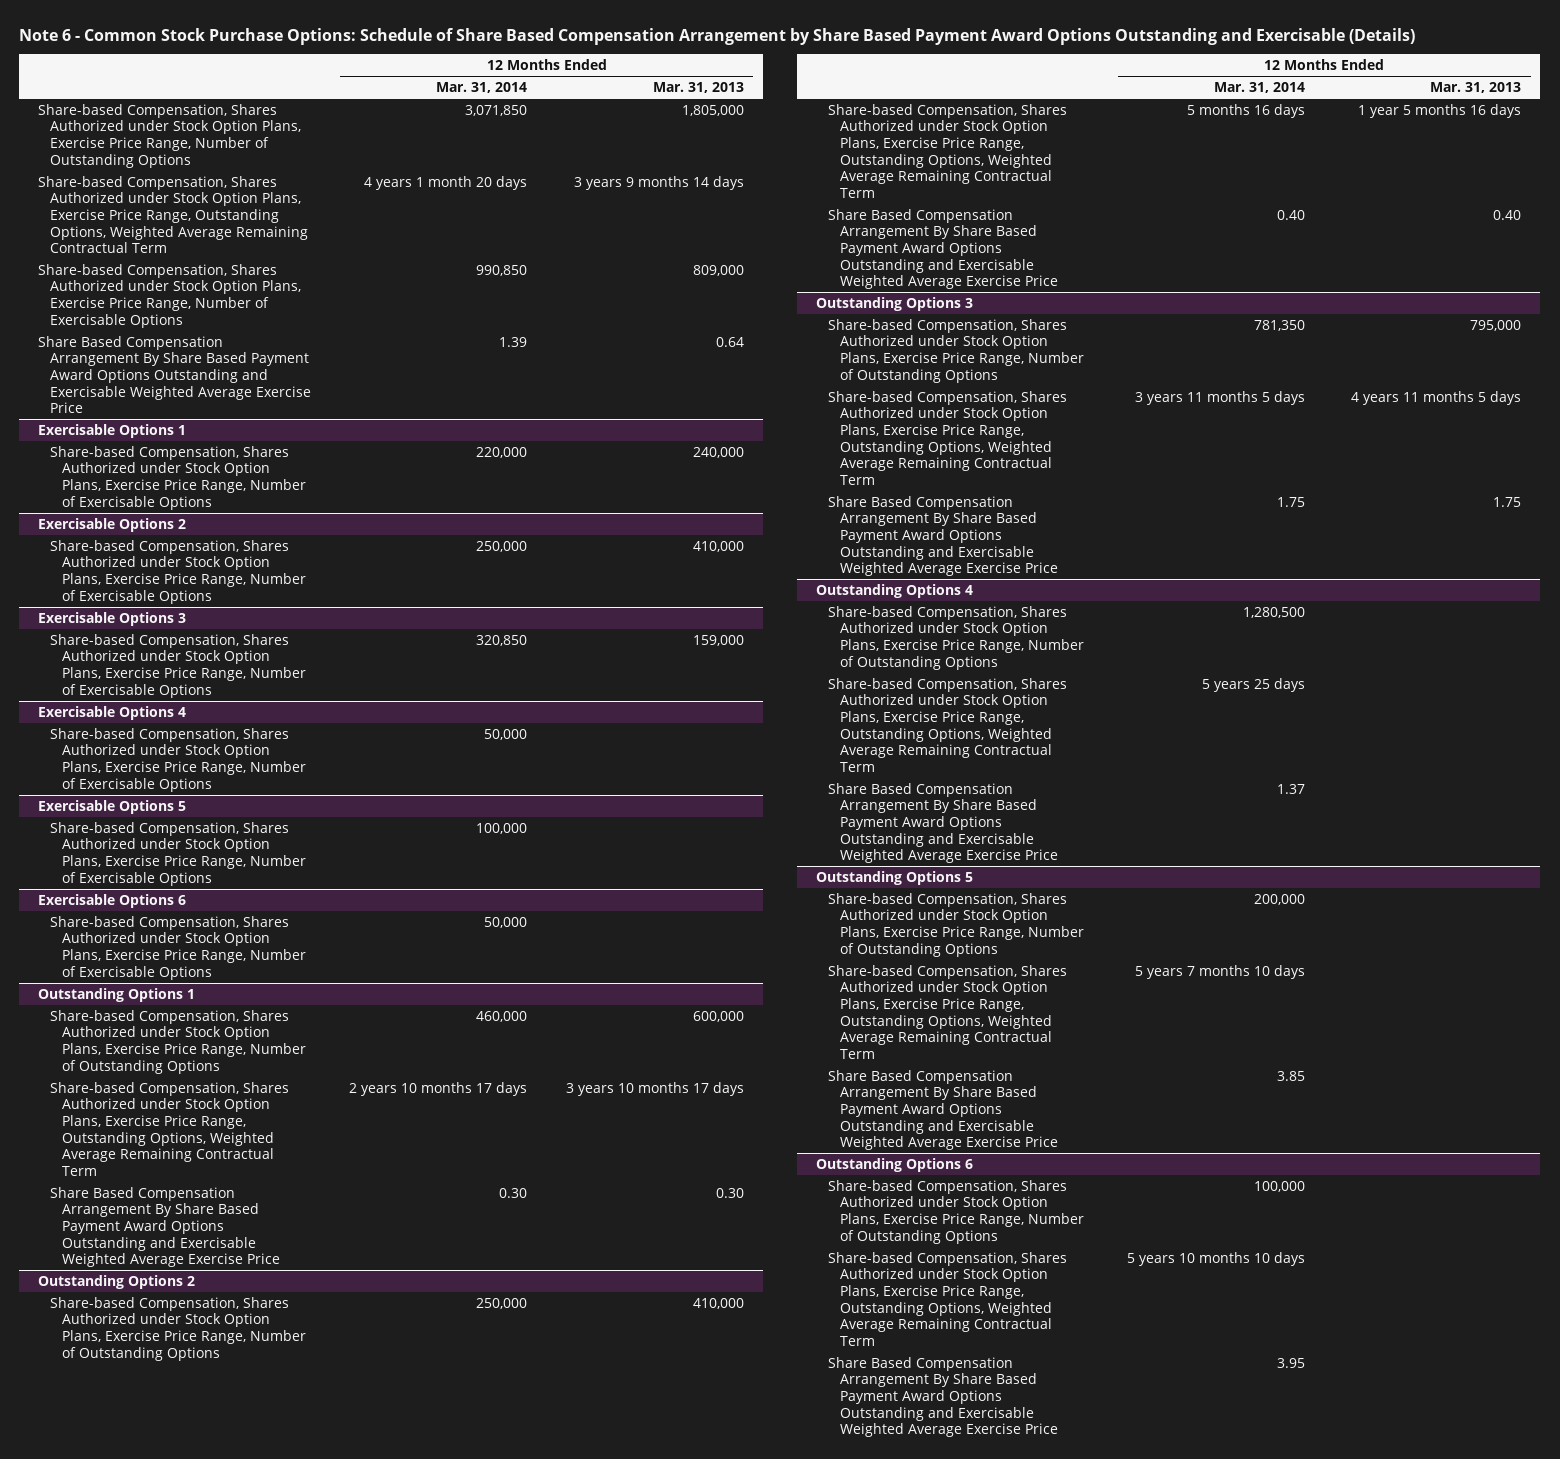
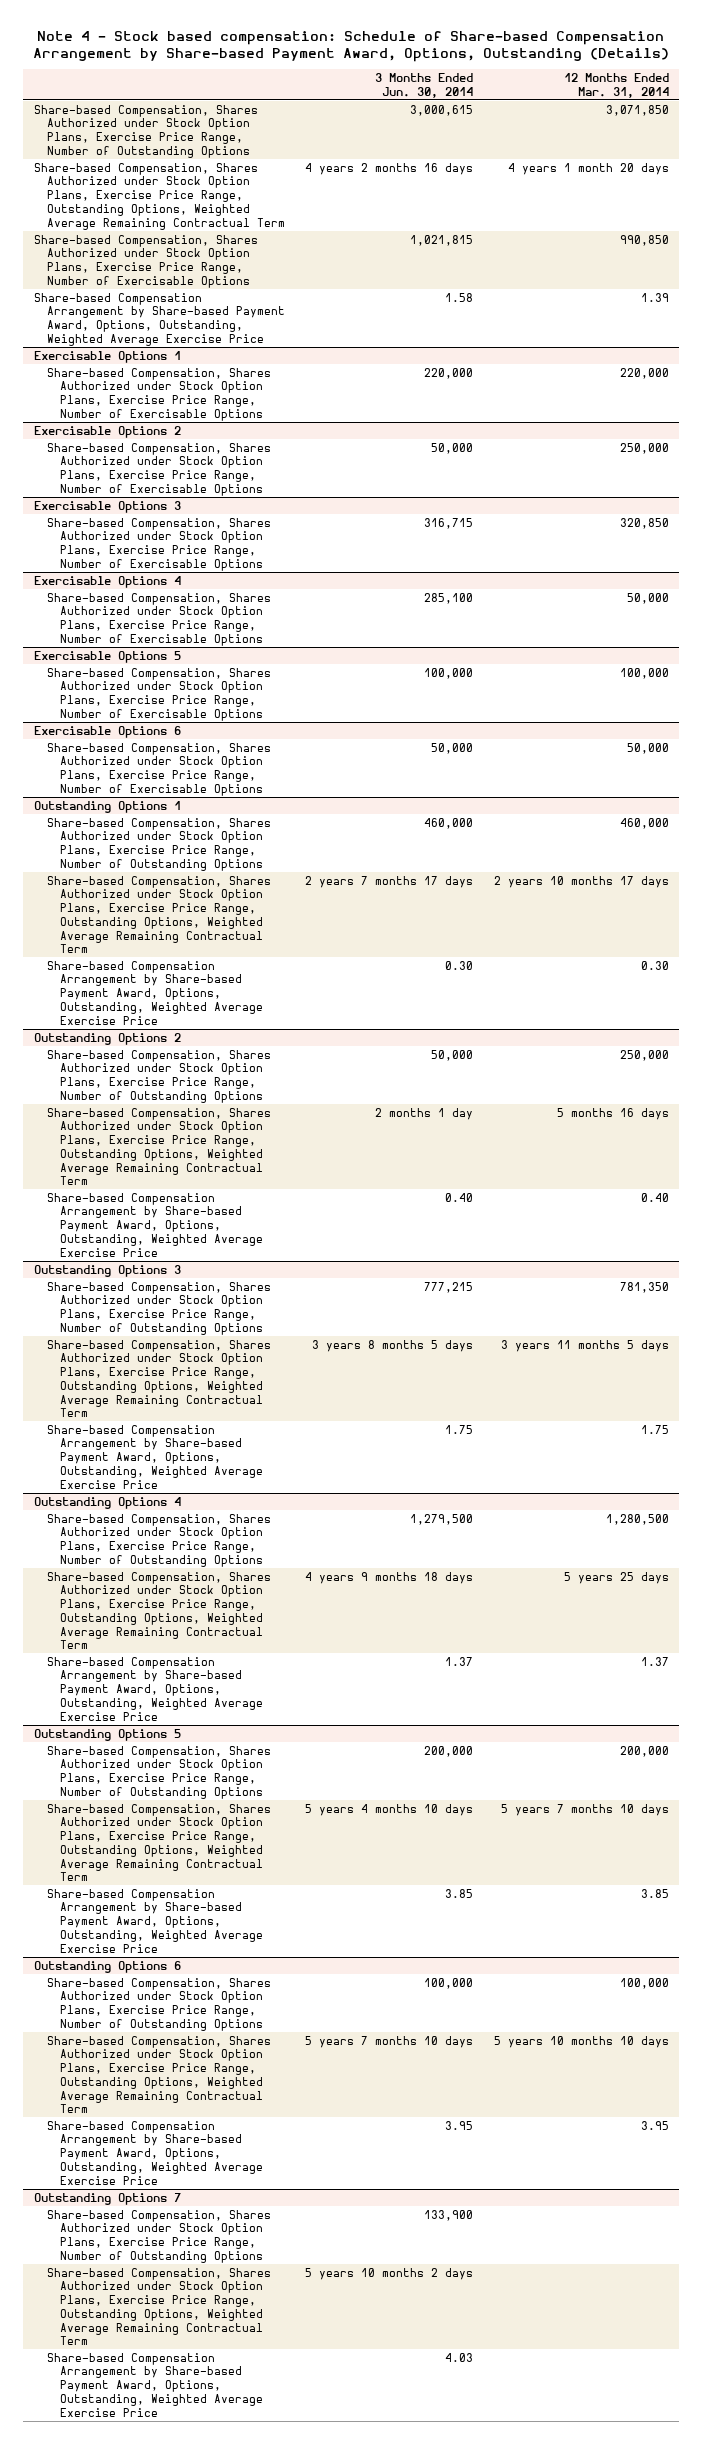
[19,27,1416,45] Note 6 - Common Stock Purchase Options: Schedule of Share Based Compensation Arrangement by Share Based Payment Award Options Outstanding and Exercisable (Details) -> [33,30,670,63] Note 4 - Stock based compensation: Schedule of Share-based Compensation Arrangement by Share-based Payment Award, Options, Outstanding (Details)
[652,82,744,94] Mar. 31, 2013 -> none
none -> [375,72,474,98] 3 Months Ended Jun. 30, 2014
[38,335,312,414] Share Based Compensation Arrangement By Share Based Payment Award Options Outstanding and Exercisable Weighted Average Exercise Price -> [33,292,285,346] Share-based Compensation Arrangement by Share-based Payment Award, Options, Outstanding, Weighted Average Exercise Price
[50,1186,281,1268] Share Based Compensation Arrangement By Share Based Payment Award Options Outstanding and Exercisable Weighted Average Exercise Price -> [46,960,263,1025] Share-based Compensation Arrangement by Share-based Payment Award, Options, Outstanding, Weighted Average Exercise Price
[828,208,1058,290] Share Based Compensation Arrangement By Share Based Payment Award Options Outstanding and Exercisable Weighted Average Exercise Price -> [46,1192,263,1257] Share-based Compensation Arrangement by Share-based Payment Award, Options, Outstanding, Weighted Average Exercise Price
[828,495,1058,577] Share Based Compensation Arrangement By Share Based Payment Award Options Outstanding and Exercisable Weighted Average Exercise Price -> [46,1424,263,1489] Share-based Compensation Arrangement by Share-based Payment Award, Options, Outstanding, Weighted Average Exercise Price
[828,782,1058,864] Share Based Compensation Arrangement By Share Based Payment Award Options Outstanding and Exercisable Weighted Average Exercise Price -> [46,1656,263,1721] Share-based Compensation Arrangement by Share-based Payment Award, Options, Outstanding, Weighted Average Exercise Price
[828,1069,1058,1151] Share Based Compensation Arrangement By Share Based Payment Award Options Outstanding and Exercisable Weighted Average Exercise Price -> [46,1888,263,1953] Share-based Compensation Arrangement by Share-based Payment Award, Options, Outstanding, Weighted Average Exercise Price
[828,1356,1058,1438] Share Based Compensation Arrangement By Share Based Payment Award Options Outstanding and Exercisable Weighted Average Exercise Price -> [46,2120,263,2185] Share-based Compensation Arrangement by Share-based Payment Award, Options, Outstanding, Weighted Average Exercise Price
none -> [33,2192,181,2205] Outstanding Options 7
none -> [46,2209,271,2263] Share-based Compensation, Shares Authorized under Stock Option Plans, Exercise Price Range, Number of Outstanding Options
none -> [46,2267,271,2346] Share-based Compensation, Shares Authorized under Stock Option Plans, Exercise Price Range, Outstanding Options, Weighted Average Remaining Contractual Term
none -> [46,2352,263,2417] Share-based Compensation Arrangement by Share-based Payment Award, Options, Outstanding, Weighted Average Exercise Price

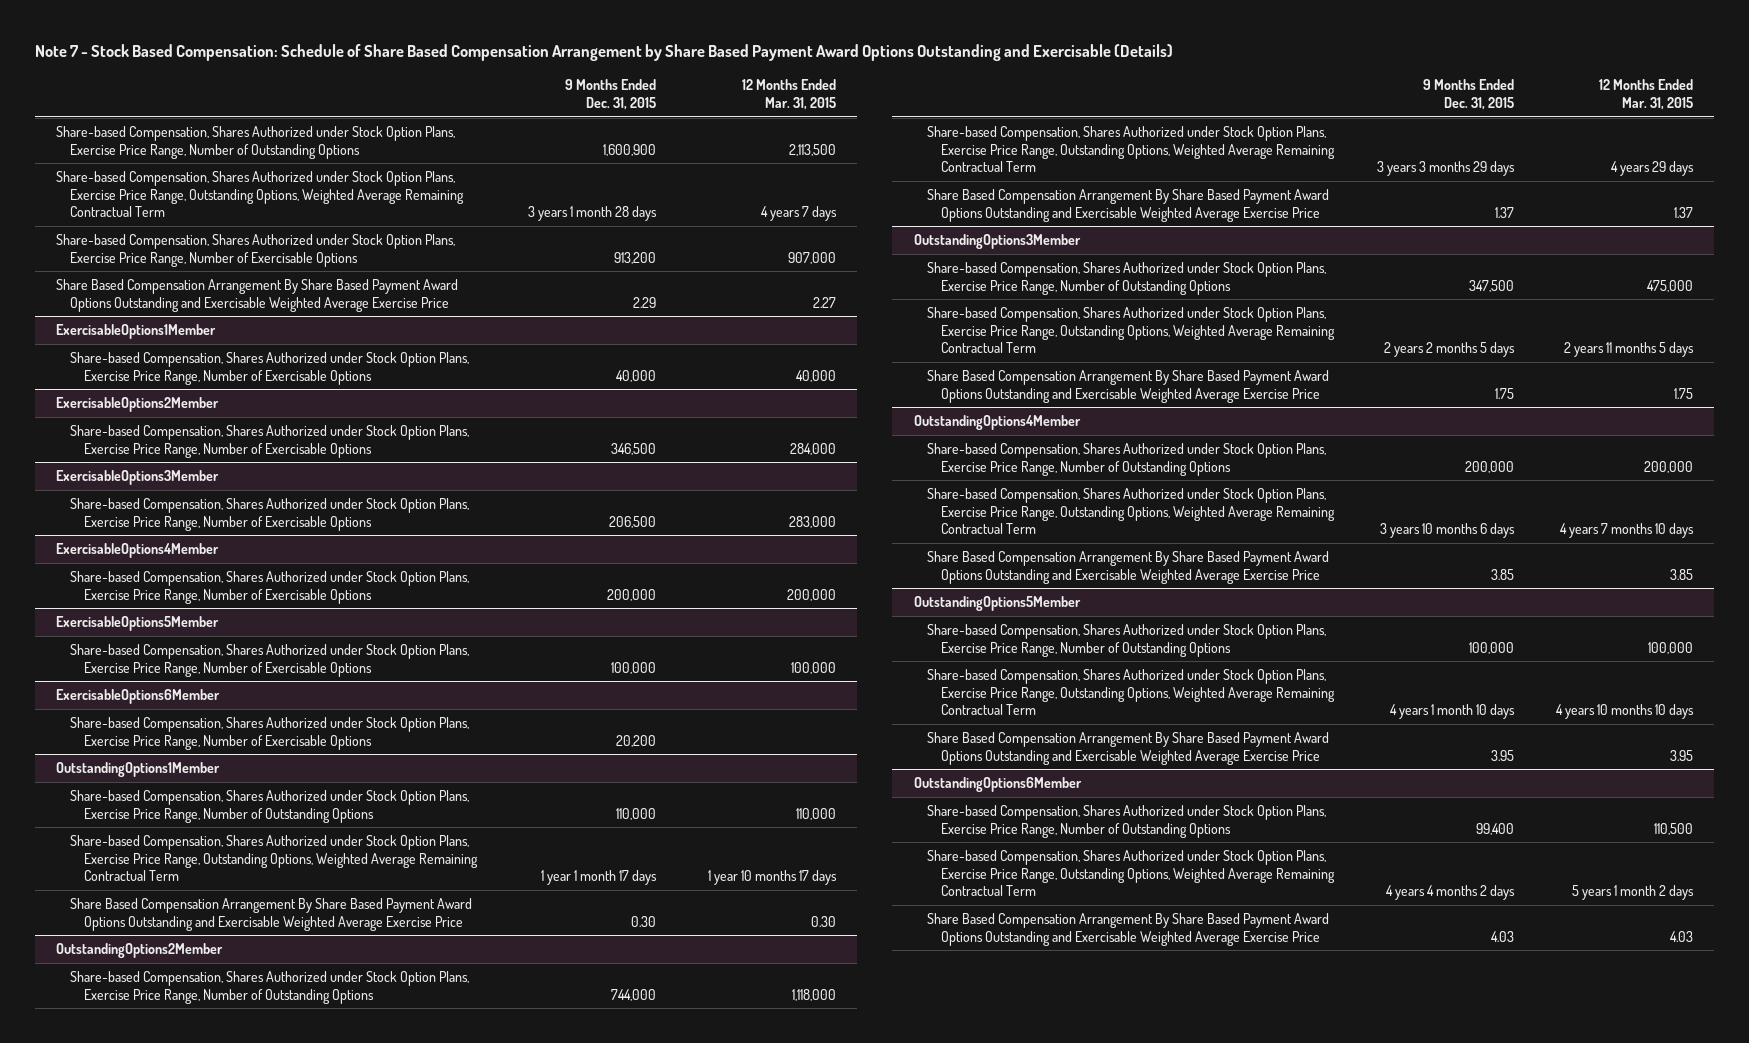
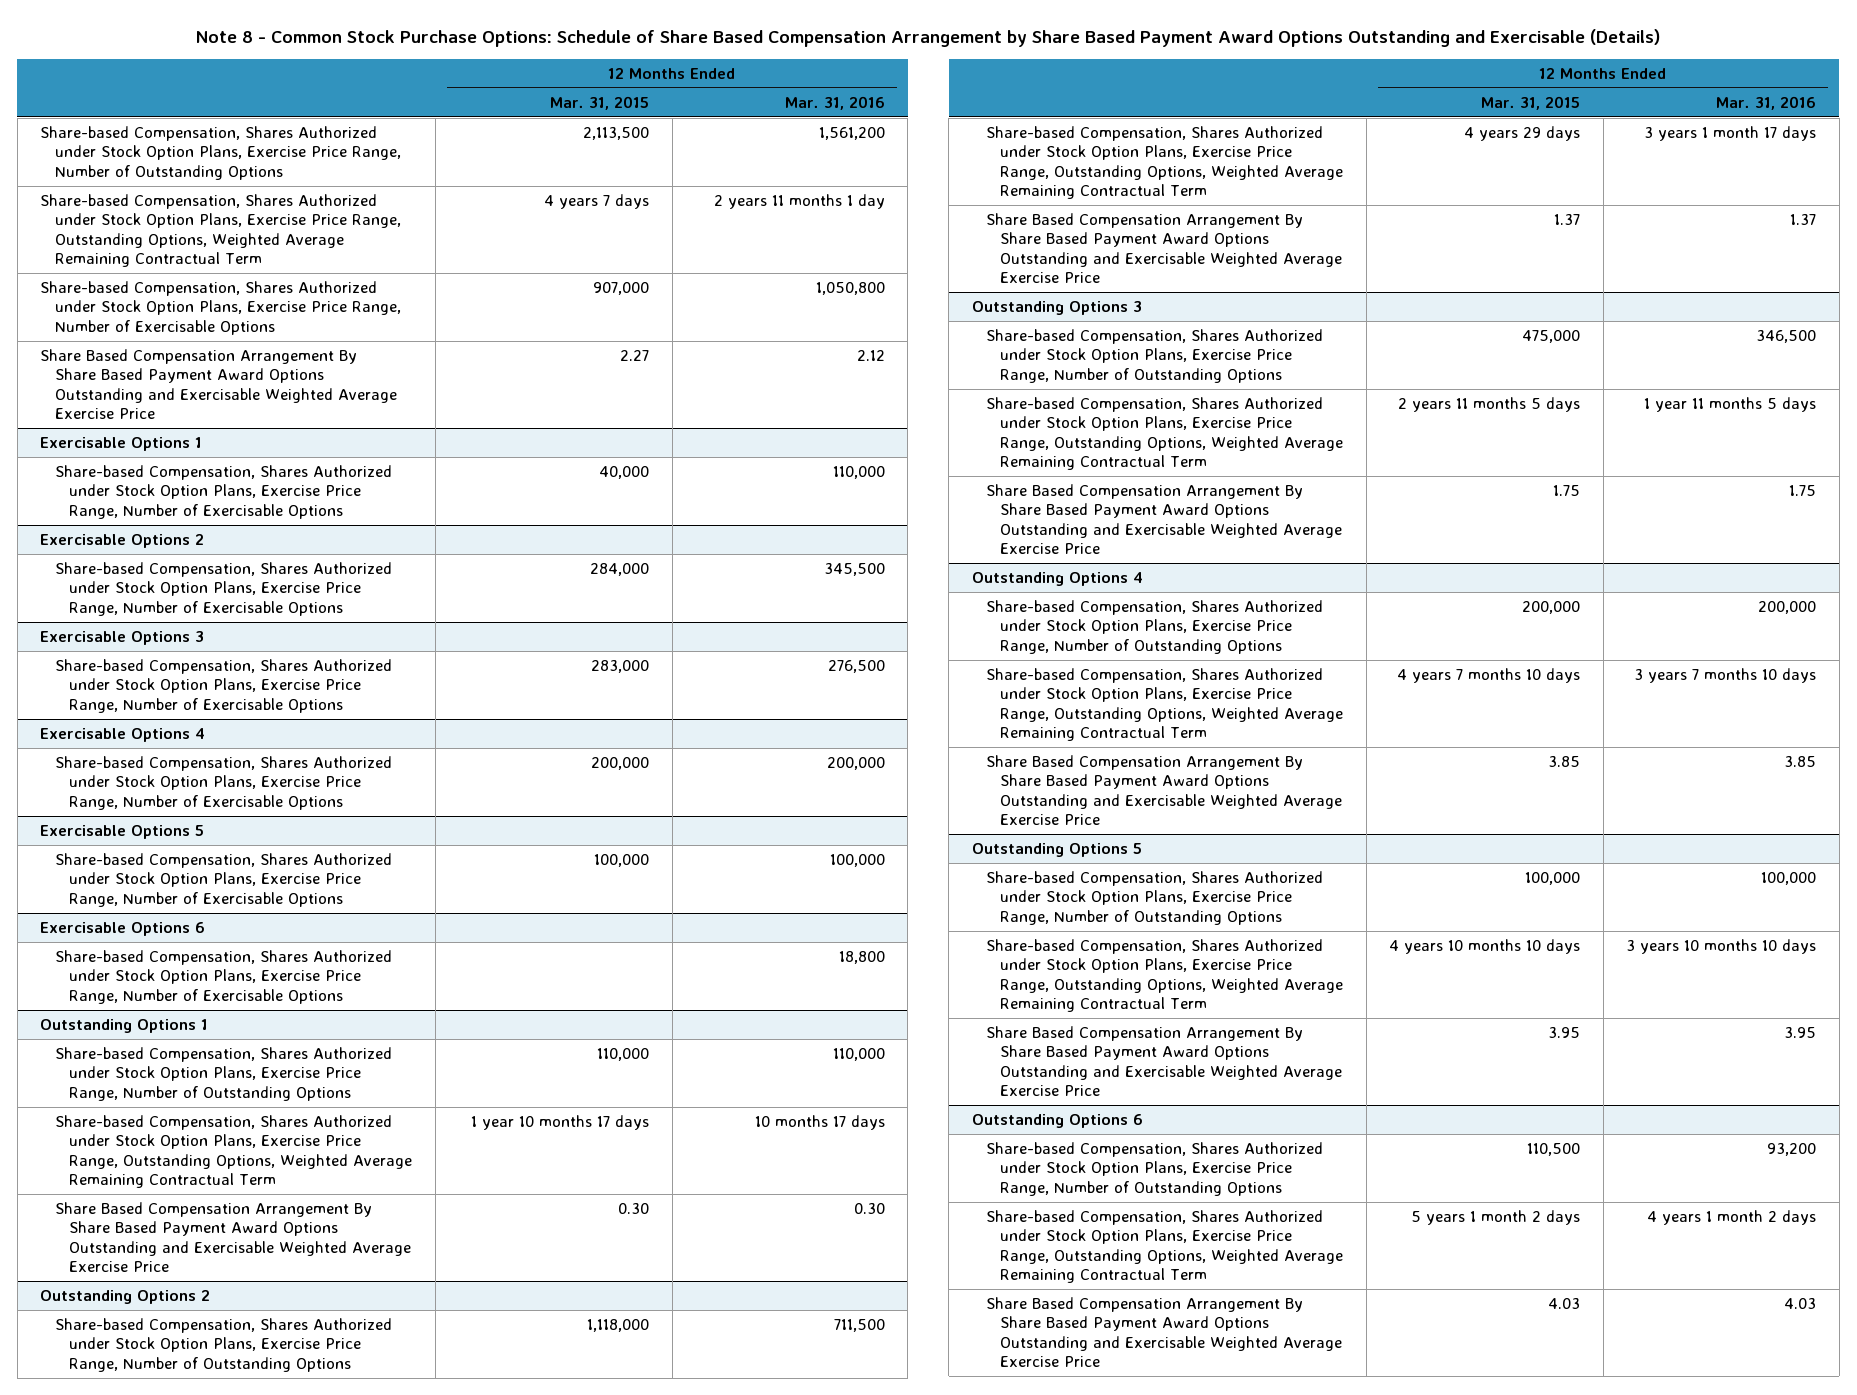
[34,43,1173,61] Note 7 - Stock Based Compensation: Schedule of Share Based Compensation Arrangement by Share Based Payment Award Options Outstanding and Exercisable (Details) -> [195,28,1661,47] Note 8 - Common Stock Purchase Options: Schedule of Share Based Compensation Arrangement by Share Based Payment Award Options Outstanding and Exercisable (Details)
[565,79,657,110] 9 Months Ended Dec. 31, 2015 -> none
none -> [785,95,886,110] Mar. 31, 2016
[56,324,217,340] ExercisableOptions1Member -> [40,436,203,451] Exercisable Options 1
[56,397,220,413] ExercisableOptions2Member -> [40,533,205,548] Exercisable Options 2
[56,470,220,486] ExercisableOptions3Member -> [40,630,205,645] Exercisable Options 3
[56,543,220,559] ExercisableOptions4Member -> [40,727,206,742] Exercisable Options 4
[56,616,220,632] ExercisableOptions5Member -> [40,824,205,839] Exercisable Options 5
[56,689,221,705] ExercisableOptions6Member -> [40,921,206,936] Exercisable Options 6
[56,762,221,778] OutstandingOptions1Member -> [40,1018,209,1033] Outstanding Options 1
[56,943,224,959] OutstandingOptions2Member -> [40,1289,211,1304] Outstanding Options 2
[913,234,1081,250] OutstandingOptions3Member -> [971,300,1142,315] Outstanding Options 3
[913,415,1081,431] OutstandingOptions4Member -> [971,571,1143,586] Outstanding Options 4
[913,596,1081,612] OutstandingOptions5Member -> [971,842,1142,857] Outstanding Options 5
[913,777,1082,793] OutstandingOptions6Member -> [971,1113,1143,1128] Outstanding Options 6

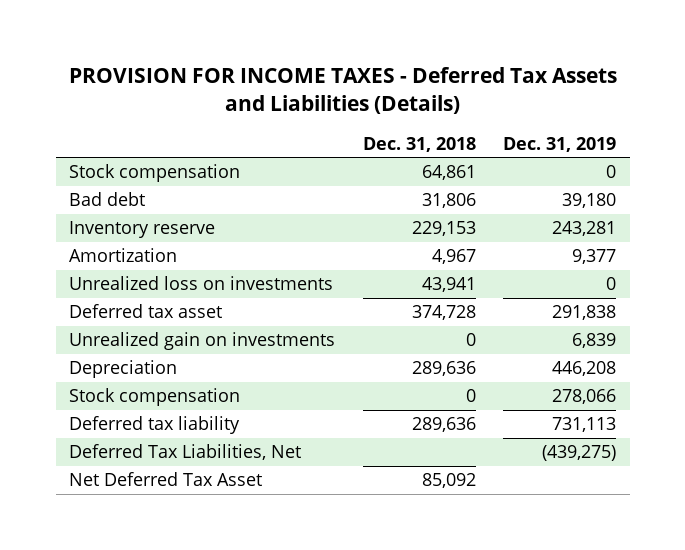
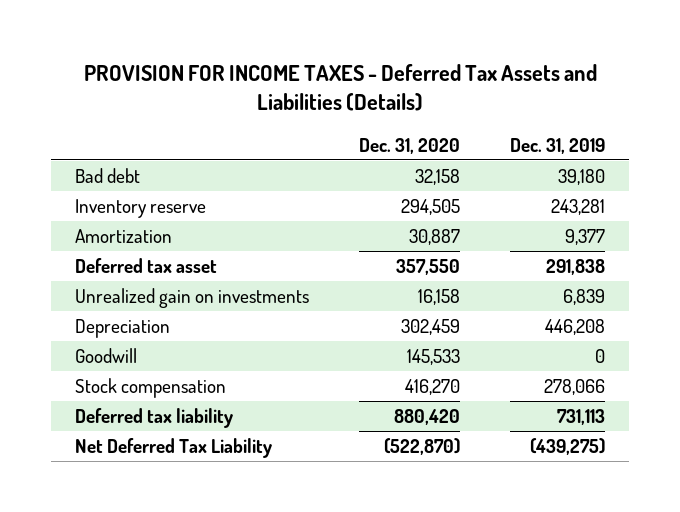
[362,136,476,152] Dec. 31, 2018 -> none
none -> [359,137,461,154] Dec. 31, 2020
[69,164,241,183] Stock compensation -> none
[69,276,334,291] Unrealized loss on investments -> none
none -> [75,348,138,364] Goodwill
[69,472,263,487] Net Deferred Tax Asset -> none
[69,444,302,461] Deferred Tax Liabilities, Net -> [75,438,273,459] Net Deferred Tax Liability

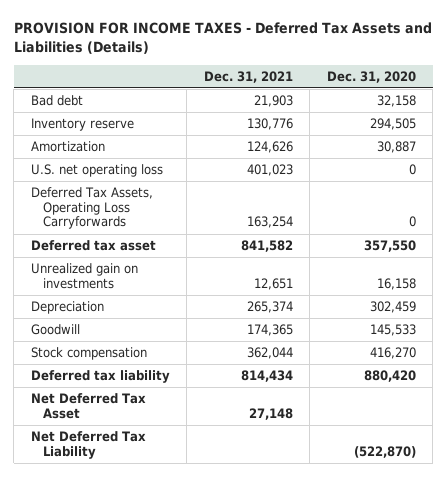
[509,137,605,154] Dec. 31, 2019 -> none
none -> [203,70,293,83] Dec. 31, 2021
none -> [30,164,163,178] U.S. net operating loss
none -> [30,187,153,230] Deferred Tax Assets, Operating Loss Carryforwards
none -> [30,393,146,419] Net Deferred Tax Asset

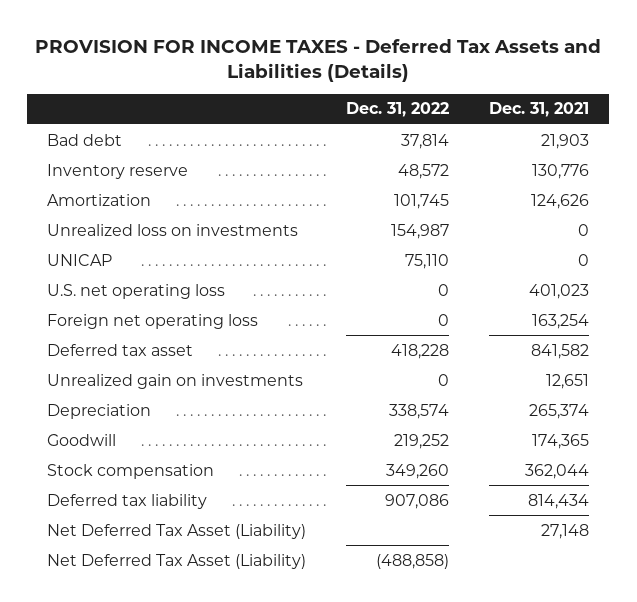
[326,70,416,83] Dec. 31, 2020 -> none
none -> [346,102,450,118] Dec. 31, 2022
none -> [47,223,299,236] Unrealized loss on investments
none -> [47,253,113,266] UNICAP
[30,187,153,230] Deferred Tax Assets, Operating Loss Carryforwards -> [47,313,259,329] Foreign net operating loss
[30,393,146,419] Net Deferred Tax Asset -> [47,523,307,539] Net Deferred Tax Asset (Liability)
[30,431,146,459] Net Deferred Tax Liability -> [47,553,307,569] Net Deferred Tax Asset (Liability)

